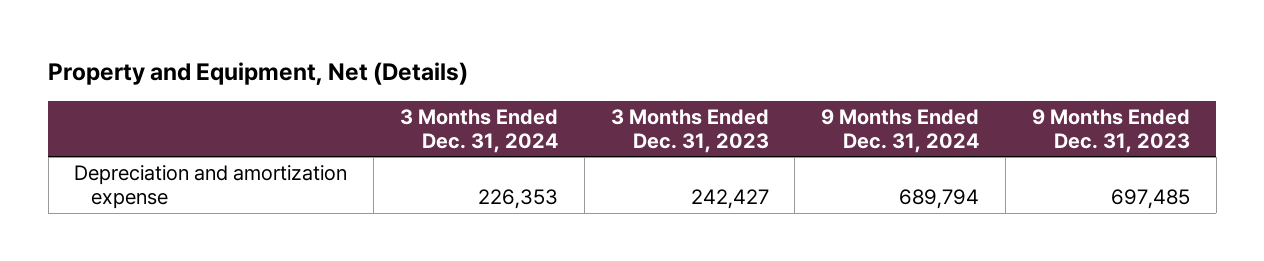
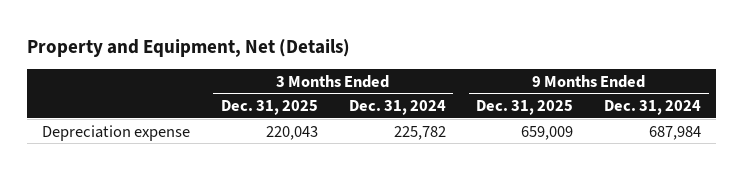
[610,108,769,153] 3 Months Ended Dec. 31, 2023 -> none
[1031,108,1190,153] 9 Months Ended Dec. 31, 2023 -> none
none -> [221,100,319,116] Dec. 31, 2025
none -> [476,100,574,116] Dec. 31, 2025
[74,165,348,210] Depreciation and amortization expense -> [42,124,191,141] Depreciation expense
[477,189,558,210] 226,353 -> [393,125,446,140] 225,782
[899,189,980,210] 689,794 -> [649,125,702,140] 687,984

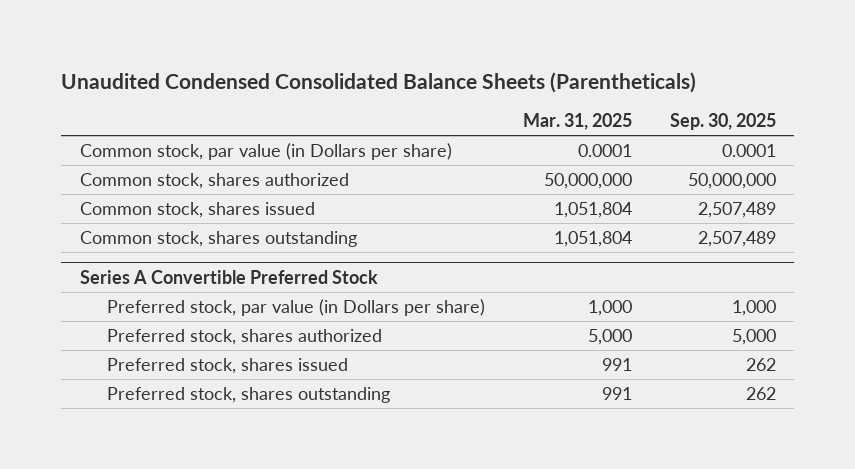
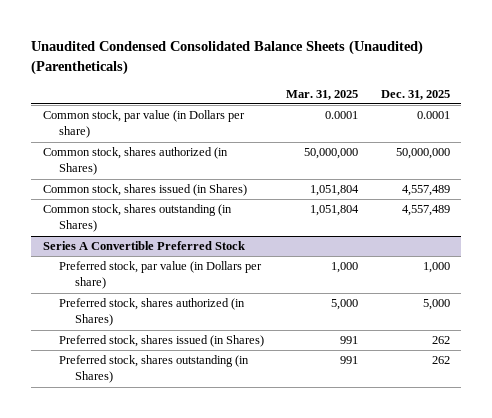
[60,71,696,93] Unaudited Condensed Consolidated Balance Sheets (Parentheticals) -> [31,39,424,75] Unaudited Condensed Consolidated Balance Sheets (Unaudited) (Parentheticals)
[669,113,776,131] Sep. 30, 2025 -> none
none -> [380,89,450,100] Dec. 31, 2025
[79,172,349,189] Common stock, shares authorized -> [42,147,228,176] Common stock, shares authorized (in Shares)
[79,201,315,218] Common stock, shares issued -> [42,184,247,197] Common stock, shares issued (in Shares)
[79,230,357,247] Common stock, shares outstanding -> [42,204,232,233] Common stock, shares outstanding (in Shares)
[107,328,383,345] Preferred stock, shares authorized -> [58,298,245,327] Preferred stock, shares authorized (in Shares)
[107,357,349,374] Preferred stock, shares issued -> [58,335,264,348] Preferred stock, shares issued (in Shares)
[107,386,391,403] Preferred stock, shares outstanding -> [58,355,249,384] Preferred stock, shares outstanding (in Shares)

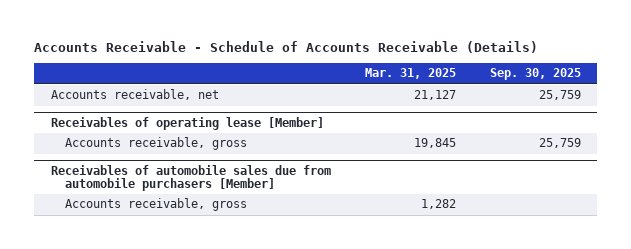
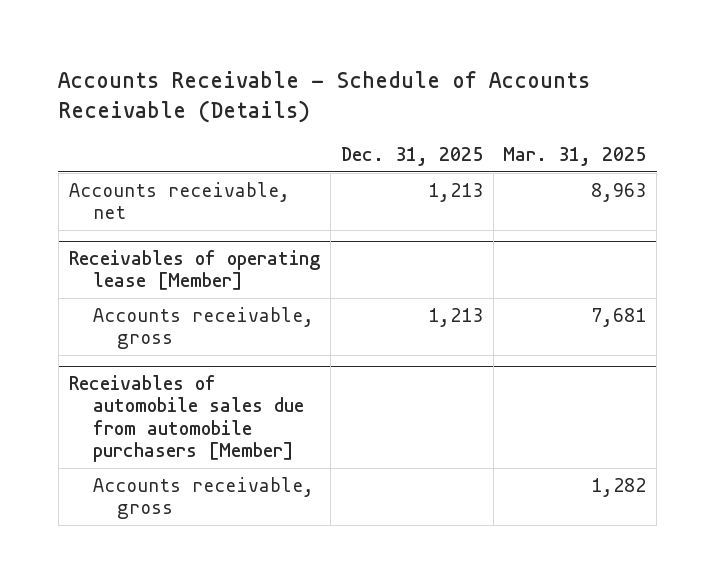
[489,68,581,81] Sep. 30, 2025 -> none
none -> [340,147,483,167] Dec. 31, 2025
[413,90,456,101] 21,127 -> [591,182,647,202] 8,963
[413,138,456,149] 19,845 -> [591,307,647,327] 7,681

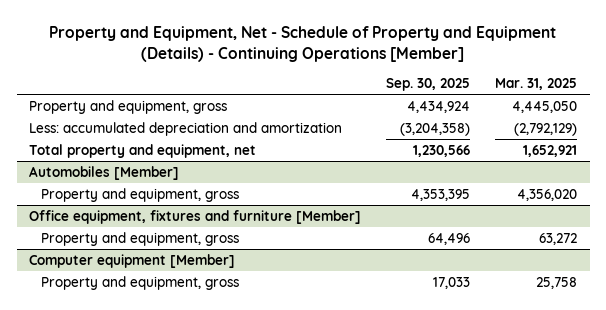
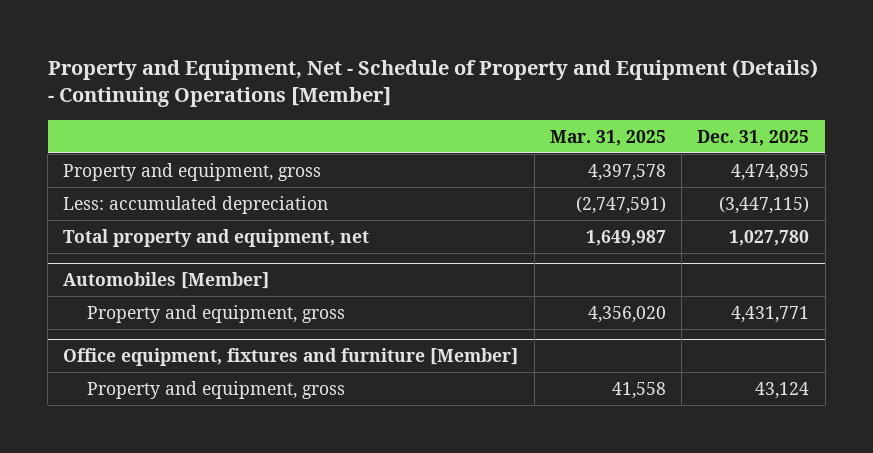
[386,78,471,92] Sep. 30, 2025 -> none
none -> [697,129,810,146] Dec. 31, 2025
[512,100,578,113] 4,445,050 -> [587,163,666,181] 4,397,578
[29,121,343,136] Less: accumulated depreciation and amortization -> [63,195,329,214] Less: accumulated depreciation
[514,122,578,136] (2,792,129) -> [575,195,666,214] (2,747,591)
[523,144,578,157] 1,652,921 -> [585,229,666,246] 1,649,987
[29,253,236,268] Computer equipment [Member] -> none
[40,275,239,290] Property and equipment, gross -> none
[539,232,578,245] 63,272 -> [611,381,666,399] 41,558

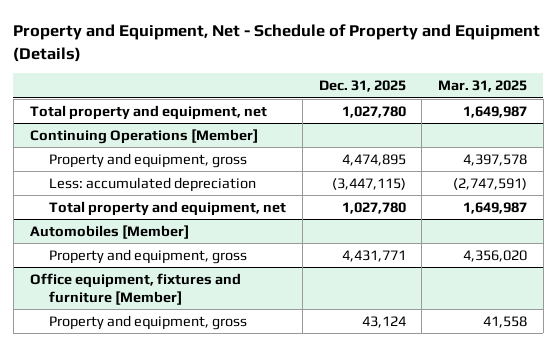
[47,58,818,108] Property and Equipment, Net - Schedule of Property and Equipment (Details) - Continuing Operations [Member] -> [13,24,541,62] Property and Equipment, Net - Schedule of Property and Equipment (Details)
none -> [29,104,267,120] Total property and equipment, net
none -> [29,128,258,144] Continuing Operations [Member]

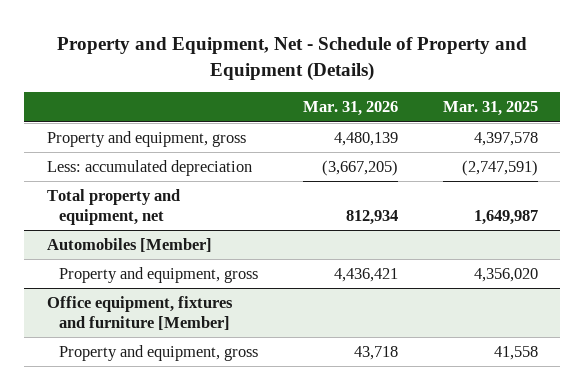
[318,80,406,93] Dec. 31, 2025 -> none
none -> [302,101,398,117] Mar. 31, 2026
[29,104,267,120] Total property and equipment, net -> none
[29,128,258,144] Continuing Operations [Member] -> none

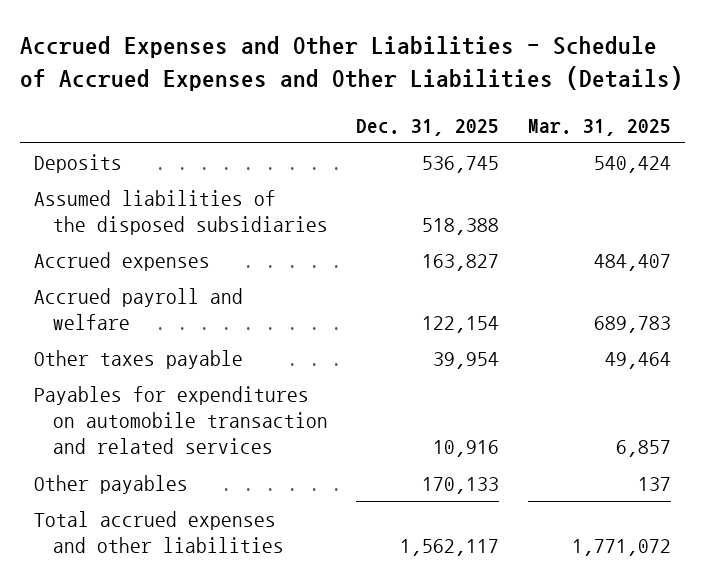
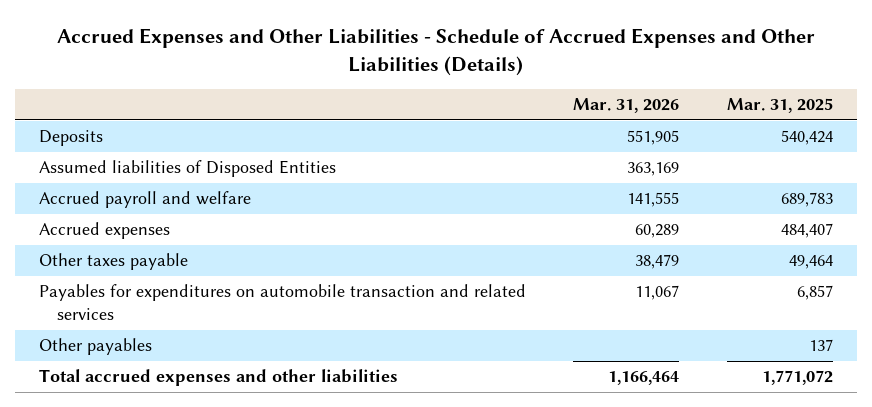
[356,118,500,136] Dec. 31, 2025 -> none
none -> [573,98,680,114] Mar. 31, 2026
[34,189,328,236] Assumed liabilities of the disposed subsidiaries -> [38,160,336,178] Assumed liabilities of Disposed Entities
[34,251,211,271] Accrued expenses -> [38,222,170,240] Accrued expenses

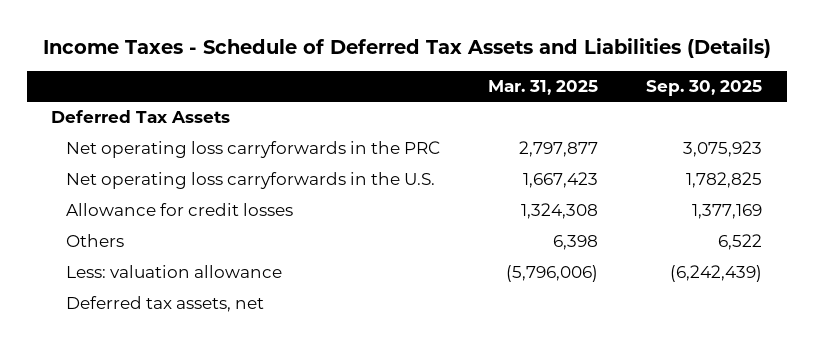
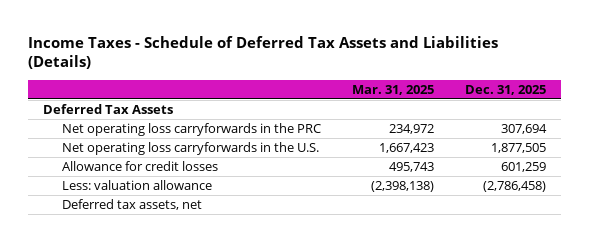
[646,79,763,96] Sep. 30, 2025 -> none
none -> [464,84,546,95] Dec. 31, 2025
[519,141,599,158] 2,797,877 -> [389,123,435,134] 234,972
[65,234,124,248] Others -> none
[521,203,599,220] 1,324,308 -> [389,161,435,172] 495,743
[506,265,599,283] (5,796,006) -> [371,180,435,192] (2,398,138)

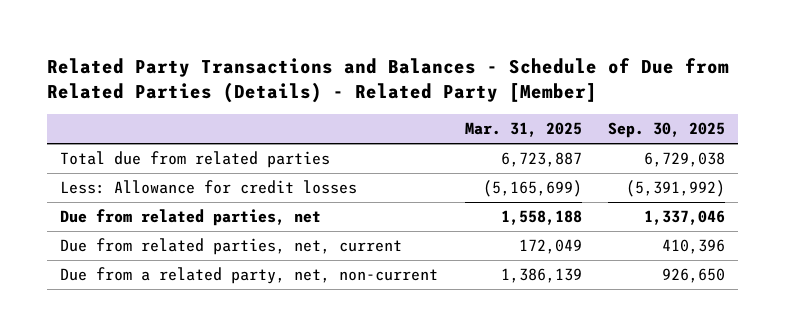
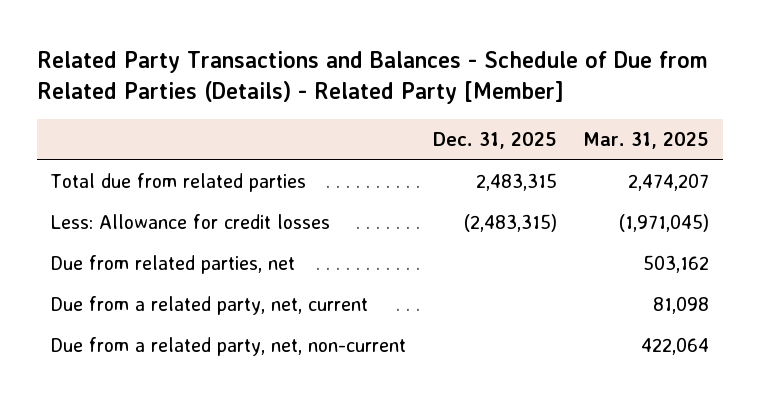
[607,122,725,139] Sep. 30, 2025 -> none
none -> [432,132,557,150] Dec. 31, 2025
[500,152,582,168] 6,723,887 -> [628,173,710,192] 2,474,207
[482,180,582,198] (5,165,699) -> [619,214,710,233] (1,971,045)
[500,210,582,226] 1,558,188 -> [643,255,710,274] 503,162
[60,238,403,256] Due from related parties, net, current -> [50,296,369,316] Due from a related party, net, current
[518,239,582,255] 172,049 -> [653,296,710,315] 81,098
[500,268,582,284] 1,386,139 -> [641,337,710,356] 422,064

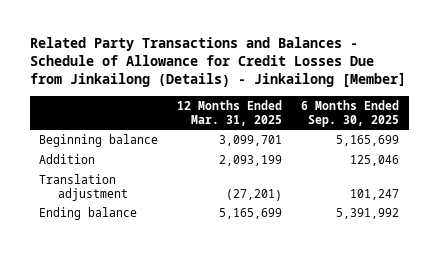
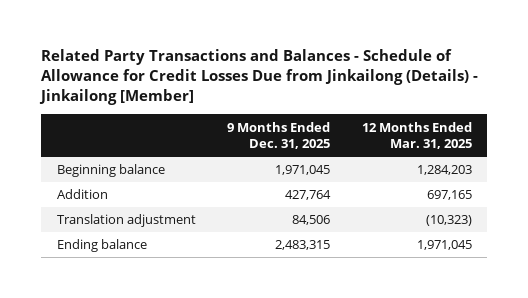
[301,100,400,127] 6 Months Ended Sep. 30, 2025 -> none
none -> [227,121,331,150] 9 Months Ended Dec. 31, 2025
[219,135,283,147] 3,099,701 -> [416,165,472,176] 1,284,203
[219,155,283,167] 2,093,199 -> [426,190,472,201] 697,165
[226,188,283,201] (27,201) -> [425,215,472,227] (10,323)
[219,208,283,220] 5,165,699 -> [416,240,472,251] 1,971,045

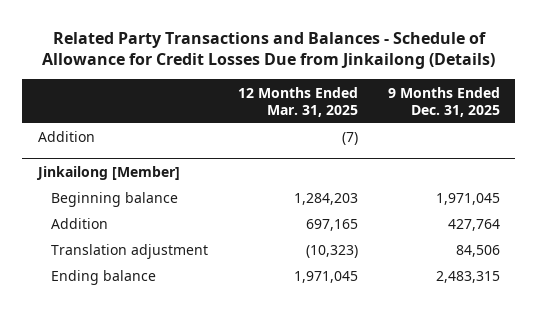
[39,49,479,106] Related Party Transactions and Balances - Schedule of Allowance for Credit Losses Due from Jinkailong (Details) - Jinkailong [Member] -> [41,31,495,70] Related Party Transactions and Balances - Schedule of Allowance for Credit Losses Due from Jinkailong (Details)
none -> [37,131,95,143] Addition
none -> [35,165,180,180] Jinkailong [Member]

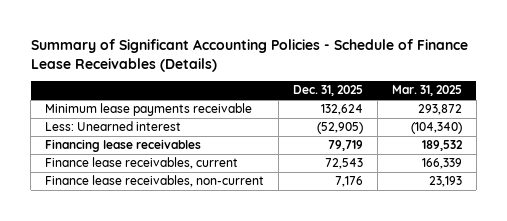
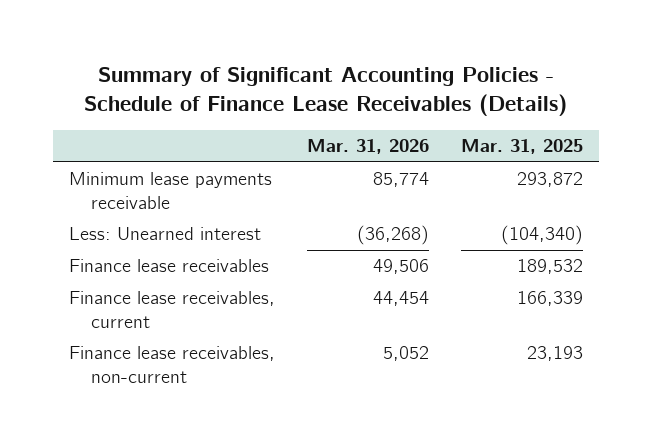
[293,85,364,97] Dec. 31, 2025 -> none
none -> [307,139,430,155] Mar. 31, 2026
[45,139,202,153] Financing lease receivables -> [69,259,270,273] Finance lease receivables

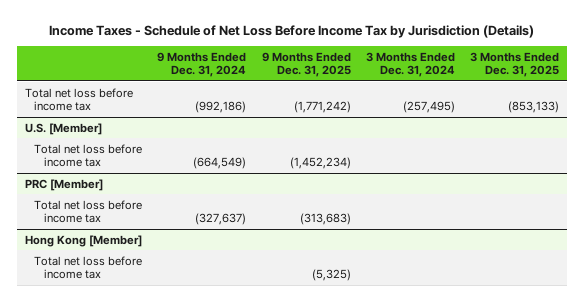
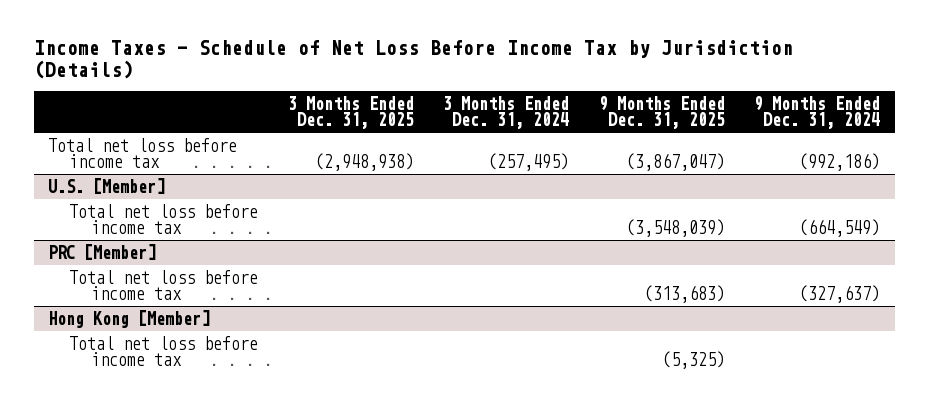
[293,101,351,114] (1,771,242) -> [625,153,725,172] (3,867,047)
[508,101,560,114] (853,133) -> [314,153,414,172] (2,948,938)
[289,157,351,170] (1,452,234) -> [625,219,725,238] (3,548,039)

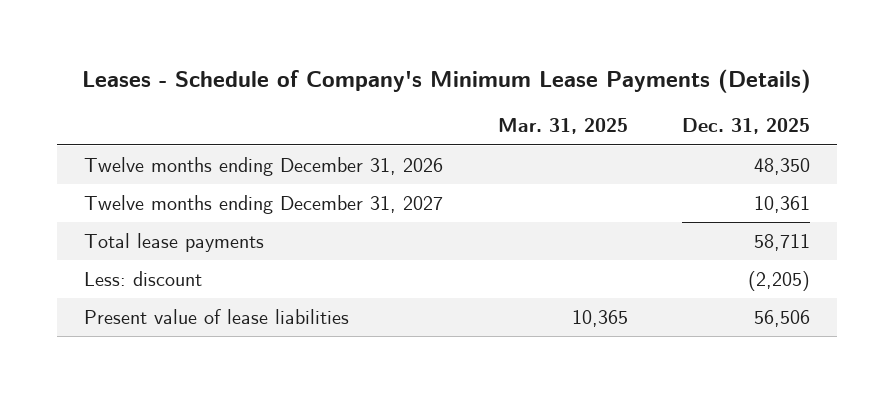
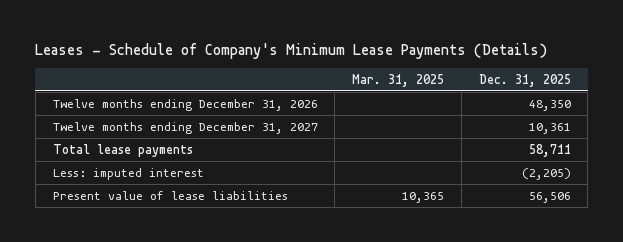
[84,270,203,286] Less: discount -> [52,167,204,180] Less: imputed interest

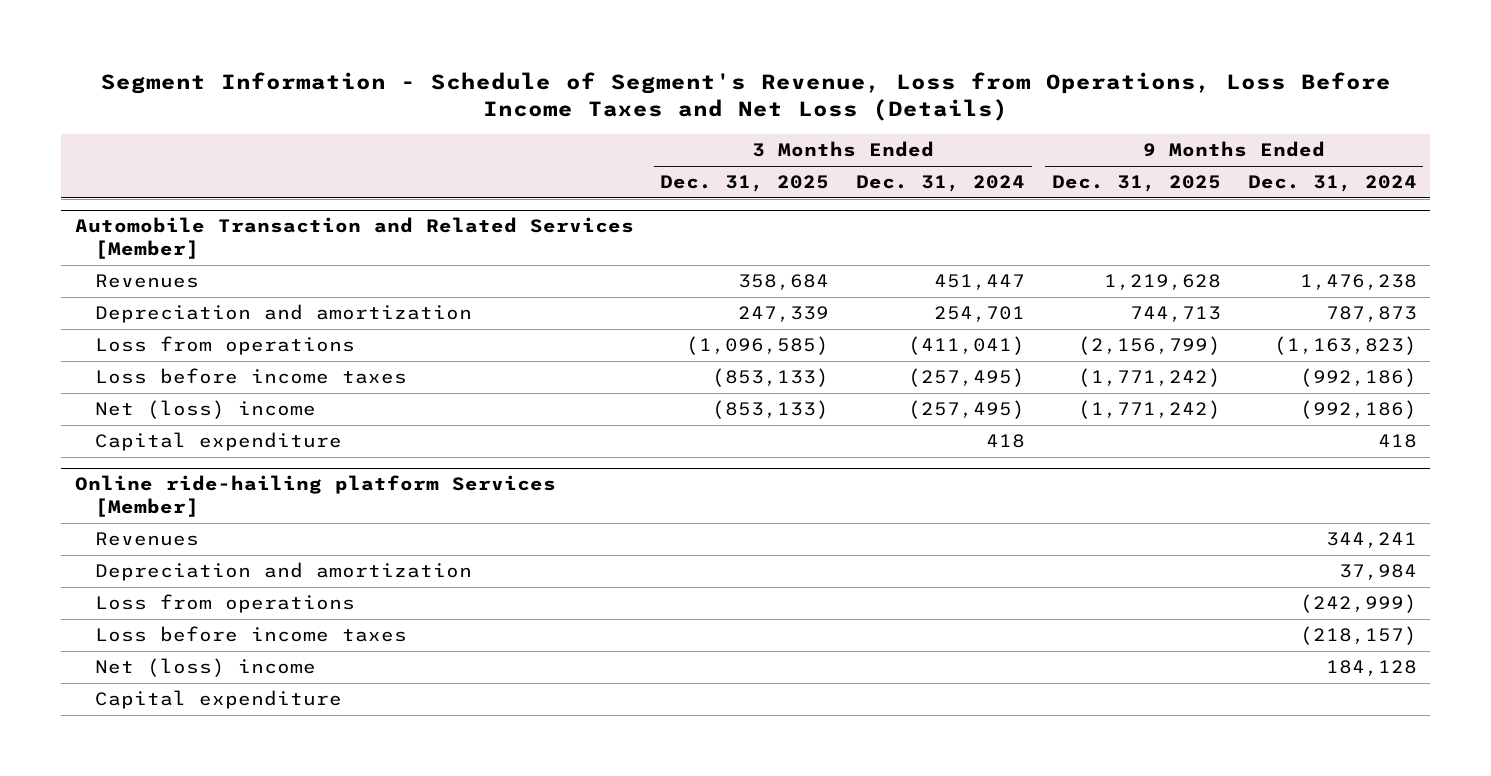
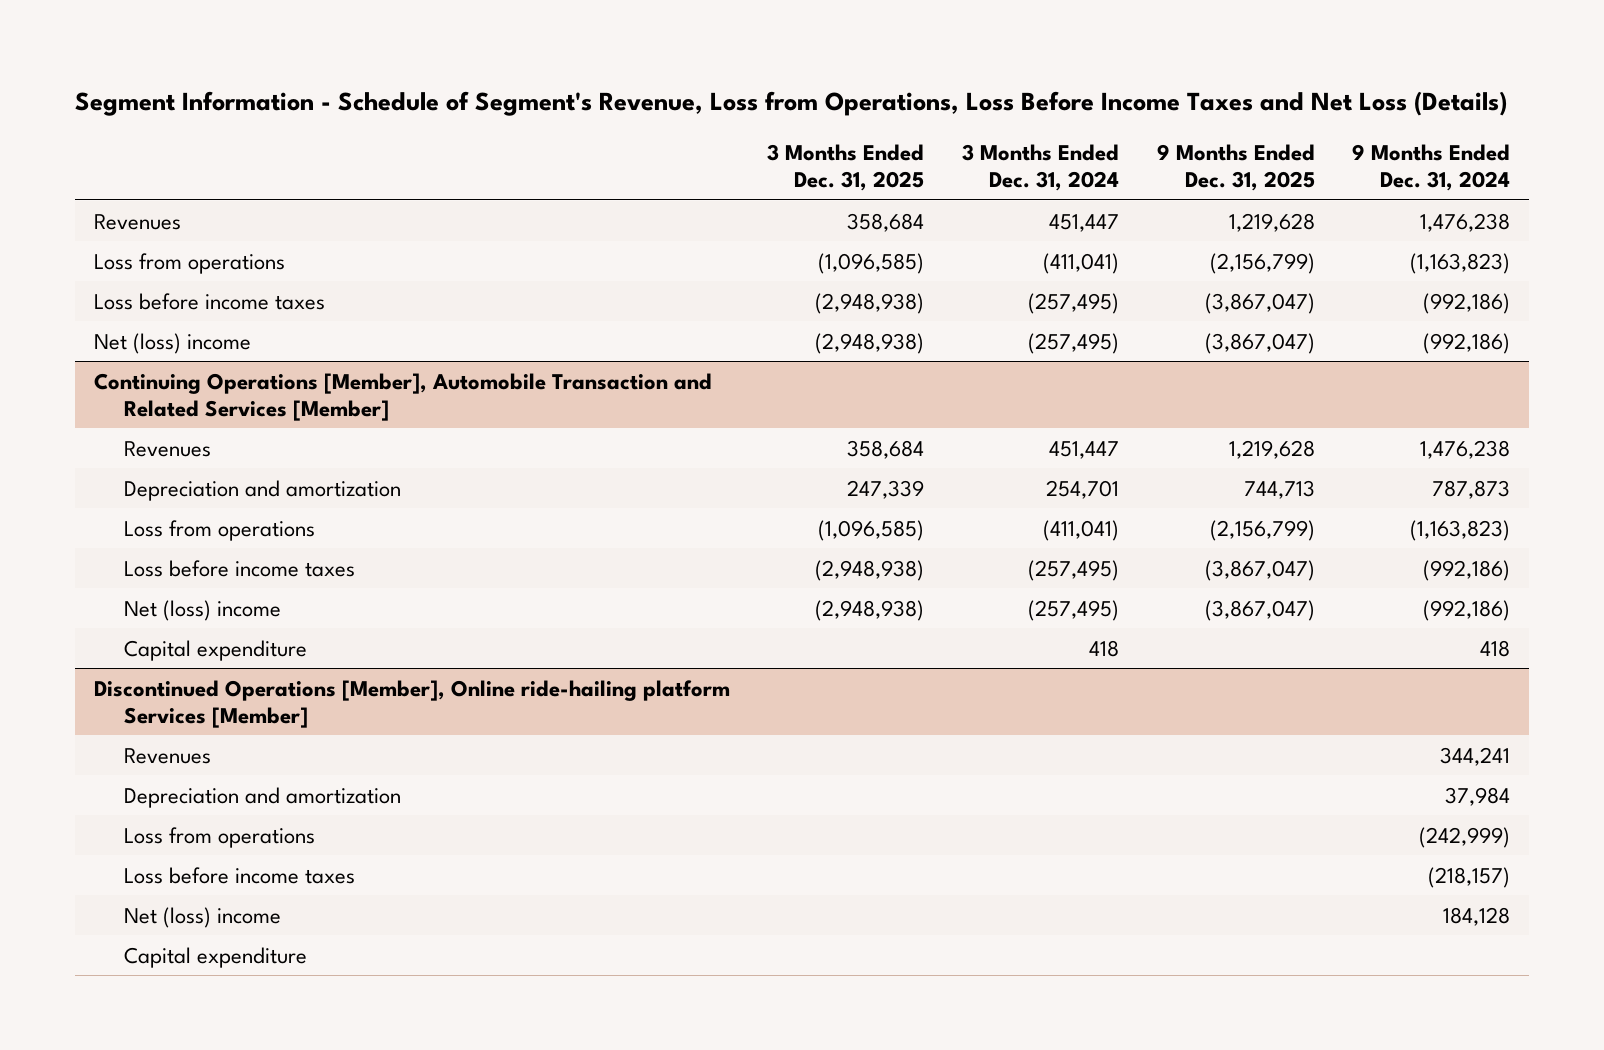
[74,217,634,259] Automobile Transaction and Related Services [Member] -> none
none -> [93,252,285,274] Loss from operations
none -> [93,292,325,310] Loss before income taxes
none -> [93,332,251,354] Net (loss) income
none -> [93,372,712,421] Continuing Operations [Member], Automobile Transaction and Related Services [Member]
none -> [124,440,212,457] Revenues
[712,368,830,388] (853,133) -> [815,559,925,581] (2,948,938)
[1077,368,1221,388] (1,771,242) -> [1204,559,1315,581] (3,867,047)
[712,400,830,420] (853,133) -> [815,599,925,621] (2,948,938)
[1077,400,1221,420] (1,771,242) -> [1204,599,1315,621] (3,867,047)
[74,475,556,517] Online ride-hailing platform Services [Member] -> [93,679,730,728] Discontinued Operations [Member], Online ride-hailing platform Services [Member]

